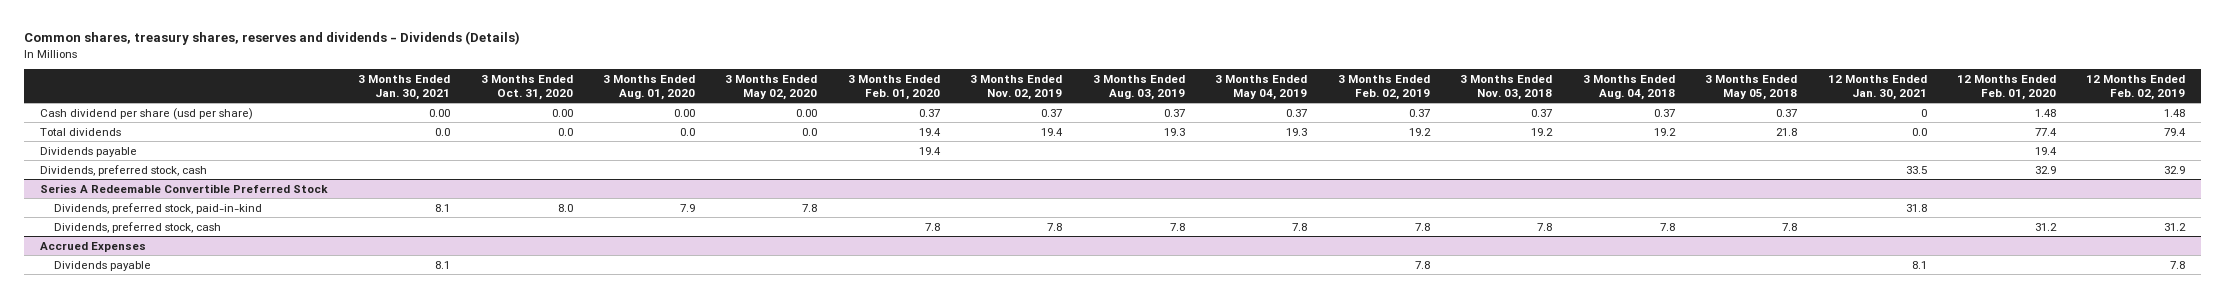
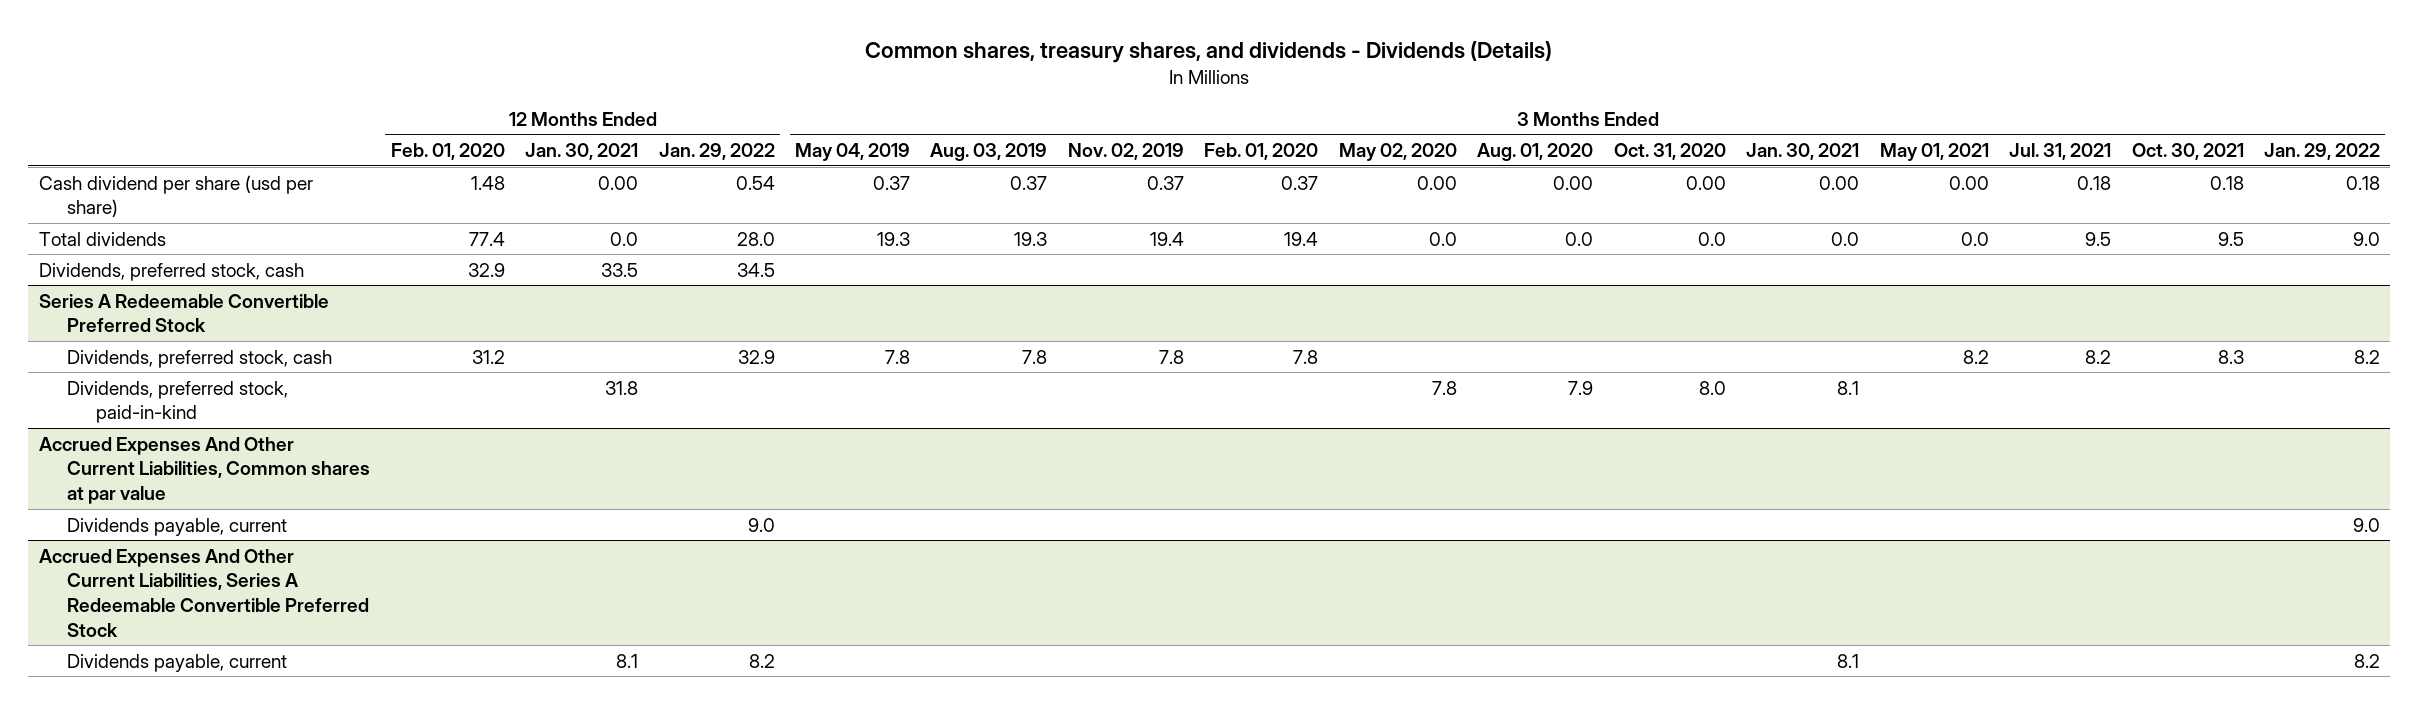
[24,31,521,46] Common shares, treasury shares, reserves and dividends - Dividends (Details) -> [865,41,1553,64] Common shares, treasury shares, and dividends - Dividends (Details)
[1337,74,1430,100] 3 Months Ended Feb. 02, 2019 -> none
[1460,74,1553,100] 3 Months Ended Nov. 03, 2018 -> none
[1582,74,1675,100] 3 Months Ended Aug. 04, 2018 -> none
[1705,74,1798,100] 3 Months Ended May 05, 2018 -> none
[2086,74,2186,100] 12 Months Ended Feb. 02, 2019 -> none
none -> [658,143,775,161] Jan. 29, 2022
none -> [1879,143,1989,162] May 01, 2021
none -> [2009,143,2112,161] Jul. 31, 2021
none -> [2131,143,2244,161] Oct. 30, 2021
none -> [2264,143,2381,161] Jan. 29, 2022
[1920,108,1927,117] 0 -> [598,175,639,190] 0.00
[39,146,137,157] Dividends payable -> none
[39,241,146,252] Accrued Expenses -> none
[54,202,263,214] Dividends, preferred stock, paid-in-kind -> [67,380,289,424] Dividends, preferred stock, paid-in-kind
none -> [38,436,371,505] Accrued Expenses And Other Current Liabilities, Common shares at par value
none -> [67,517,288,536] Dividends payable, current
none -> [38,548,370,637] Accrued Expenses And Other Current Liabilities, Series A Redeemable Convertible Preferred Stock
[54,260,152,271] Dividends payable -> [67,653,288,672] Dividends payable, current

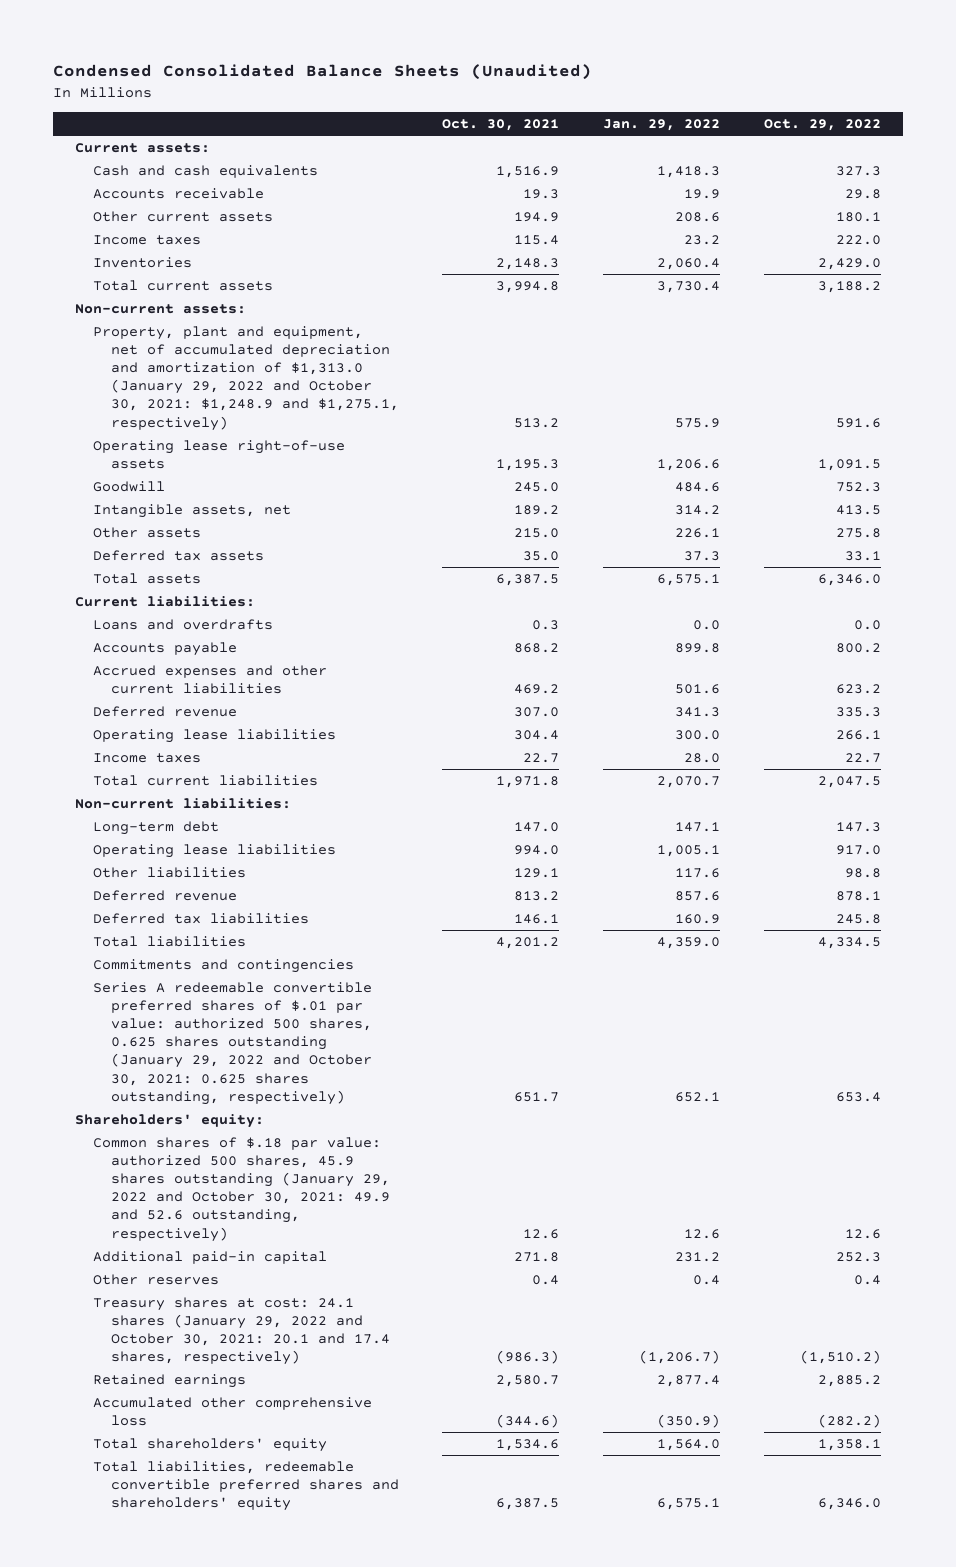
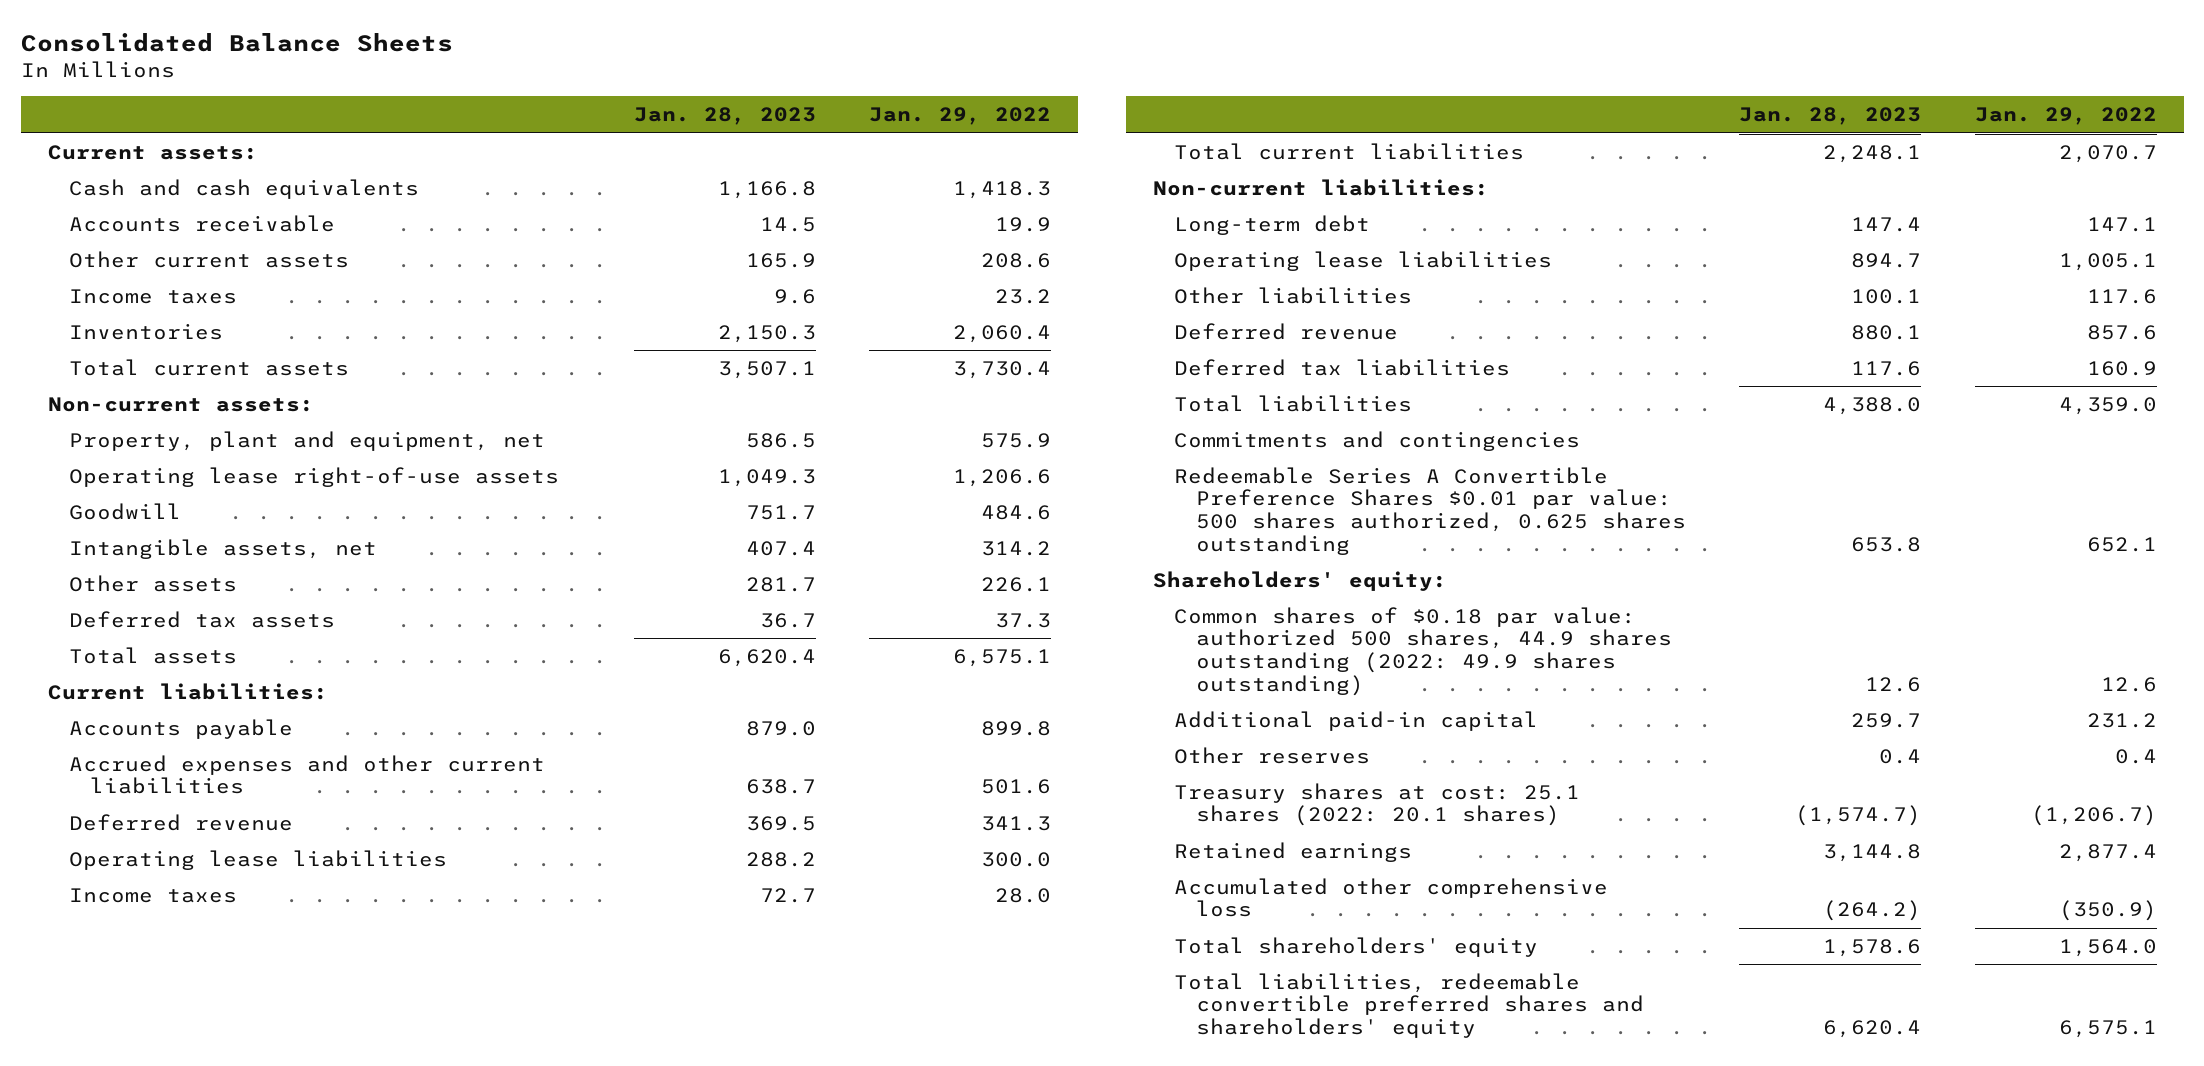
[52,64,592,81] Condensed Consolidated Balance Sheets (Unaudited) -> [20,32,453,52] Consolidated Balance Sheets
[442,119,560,132] Oct. 30, 2021 -> none
[763,119,881,132] Oct. 29, 2022 -> none
none -> [633,107,816,126] Jan. 28, 2023
[92,326,399,431] Property, plant and equipment, net of accumulated depreciation and amortization of $1,313.0 (January 29, 2022 and October 30, 2021: $1,248.9 and $1,275.1, respectively) -> [68,430,545,451] Property, plant and equipment, net
[92,619,273,631] Loans and overdrafts -> none
[92,982,372,1105] Series A redeemable convertible preferred shares of $.01 par value: authorized 500 shares, 0.625 shares outstanding (January 29, 2022 and October 30, 2021: 0.625 shares outstanding, respectively) -> [1174,466,1686,555] Redeemable Series A Convertible Preference Shares $0.01 par value: 500 shares authorized, 0.625 shares outstanding
[92,1137,390,1242] Common shares of $.18 par value: authorized 500 shares, 45.9 shares outstanding (January 29, 2022 and October 30, 2021: 49.9 and 52.6 outstanding, respectively) -> [1174,606,1672,696] Common shares of $0.18 par value: authorized 500 shares, 44.9 shares outstanding (2022: 49.9 shares outstanding)
[92,1297,390,1366] Treasury shares at cost: 24.1 shares (January 29, 2022 and October 30, 2021: 20.1 and 17.4 shares, respectively) -> [1174,782,1581,827] Treasury shares at cost: 25.1 shares (2022: 20.1 shares)

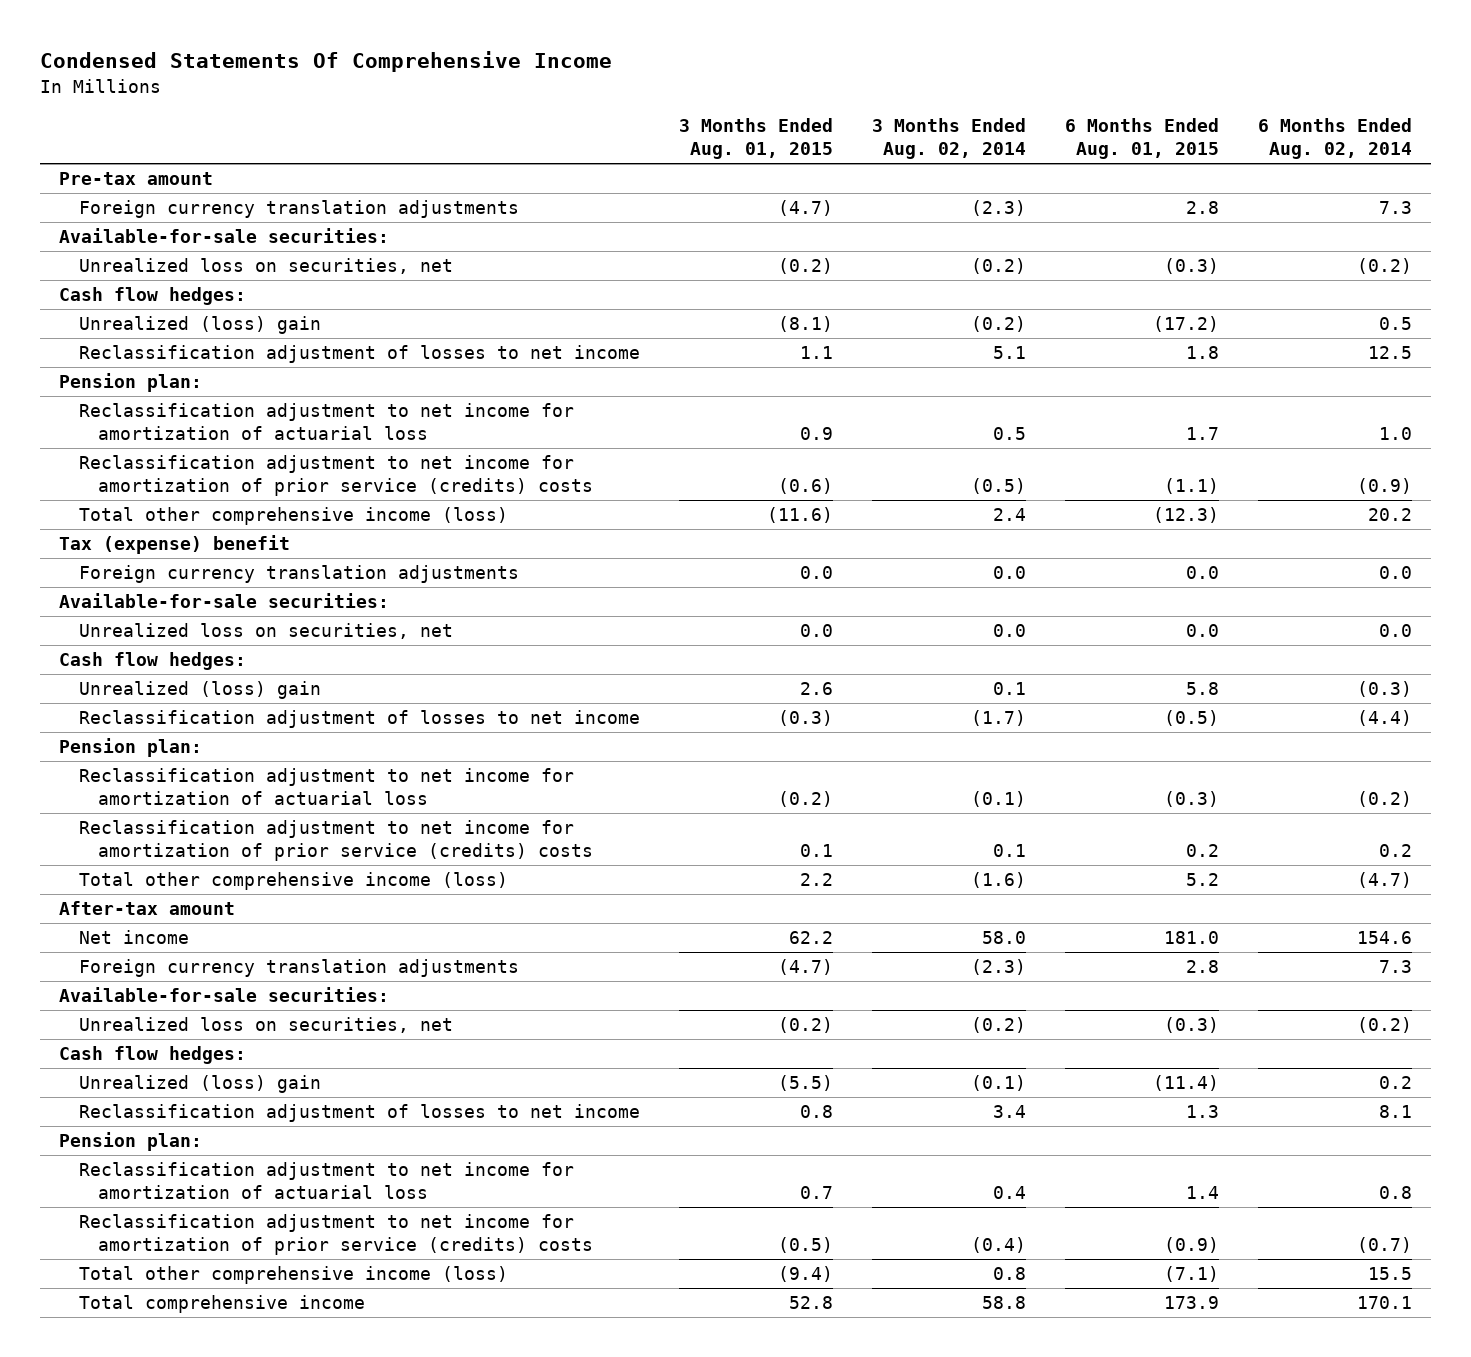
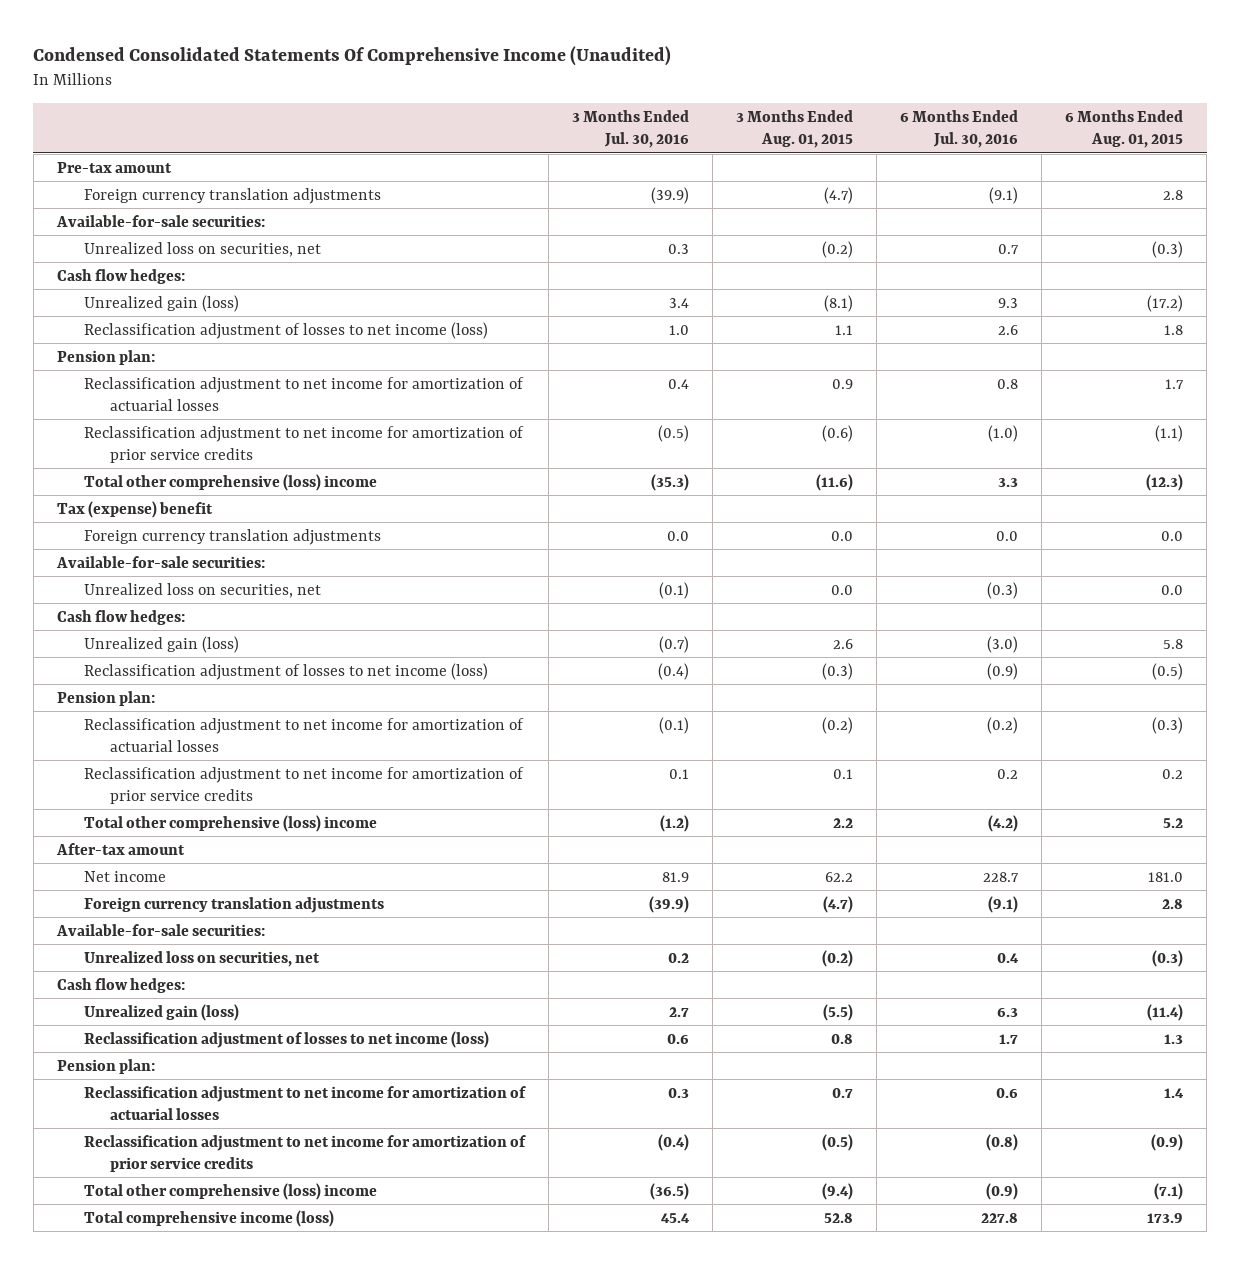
[39,51,612,73] Condensed Statements Of Comprehensive Income -> [33,46,672,67] Condensed Consolidated Statements Of Comprehensive Income (Unaudited)
[871,118,1026,160] 3 Months Ended Aug. 02, 2014 -> none
[1257,118,1412,160] 6 Months Ended Aug. 02, 2014 -> none
none -> [571,110,689,149] 3 Months Ended Jul. 30, 2016
none -> [900,110,1019,149] 6 Months Ended Jul. 30, 2016
[78,316,321,335] Unrealized (loss) gain -> [83,294,239,312] Unrealized gain (loss)
[78,345,640,364] Reclassification adjustment of losses to net income -> [83,321,488,339] Reclassification adjustment of losses to net income (loss)
[78,403,574,441] Reclassification adjustment to net income for amortization of actuarial loss -> [83,376,524,411] Reclassification adjustment to net income for amortization of actuarial losses
[78,455,594,497] Reclassification adjustment to net income for amortization of prior service (credits) costs -> [83,425,524,463] Reclassification adjustment to net income for amortization of prior service credits
[78,507,508,526] Total other comprehensive income (loss) -> [83,473,377,491] Total other comprehensive (loss) income
[78,681,321,700] Unrealized (loss) gain -> [83,635,239,653] Unrealized gain (loss)
[78,710,640,729] Reclassification adjustment of losses to net income -> [83,662,488,680] Reclassification adjustment of losses to net income (loss)
[78,768,574,806] Reclassification adjustment to net income for amortization of actuarial loss -> [83,717,524,752] Reclassification adjustment to net income for amortization of actuarial losses
[78,820,594,862] Reclassification adjustment to net income for amortization of prior service (credits) costs -> [83,766,524,804] Reclassification adjustment to net income for amortization of prior service credits
[78,872,508,891] Total other comprehensive income (loss) -> [83,814,377,832] Total other comprehensive (loss) income
[78,1075,321,1094] Unrealized (loss) gain -> [83,1003,239,1021] Unrealized gain (loss)
[78,1104,640,1123] Reclassification adjustment of losses to net income -> [83,1030,489,1048] Reclassification adjustment of losses to net income (loss)
[78,1162,574,1200] Reclassification adjustment to net income for amortization of actuarial loss -> [83,1085,526,1120] Reclassification adjustment to net income for amortization of actuarial losses
[78,1214,594,1256] Reclassification adjustment to net income for amortization of prior service (credits) costs -> [83,1134,526,1172] Reclassification adjustment to net income for amortization of prior service credits
[78,1266,508,1285] Total other comprehensive income (loss) -> [83,1182,377,1200] Total other comprehensive (loss) income
[78,1295,365,1314] Total comprehensive income -> [83,1209,334,1227] Total comprehensive income (loss)

